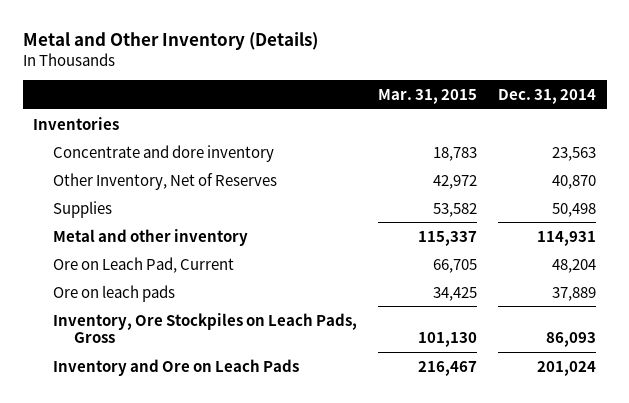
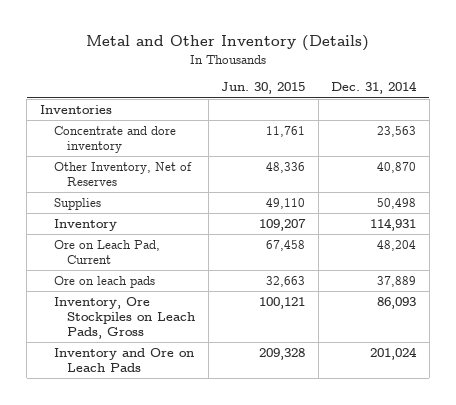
[378,88,478,104] Mar. 31, 2015 -> none
none -> [221,82,306,95] Jun. 30, 2015
[53,228,249,246] Metal and other inventory -> [53,219,117,232] Inventory

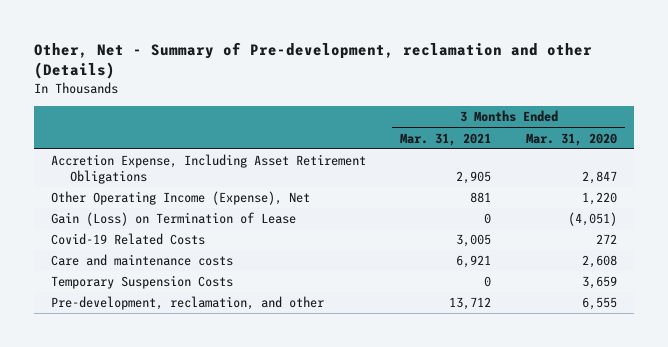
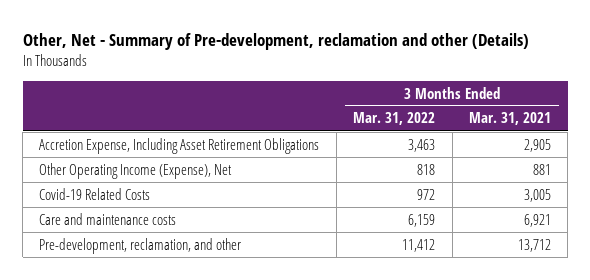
[525,132,617,146] Mar. 31, 2020 -> none
none -> [353,112,436,126] Mar. 31, 2022
[51,212,297,227] Gain (Loss) on Termination of Lease -> none
[51,275,234,290] Temporary Suspension Costs -> none

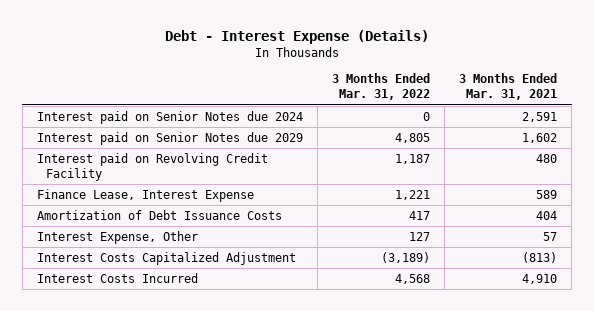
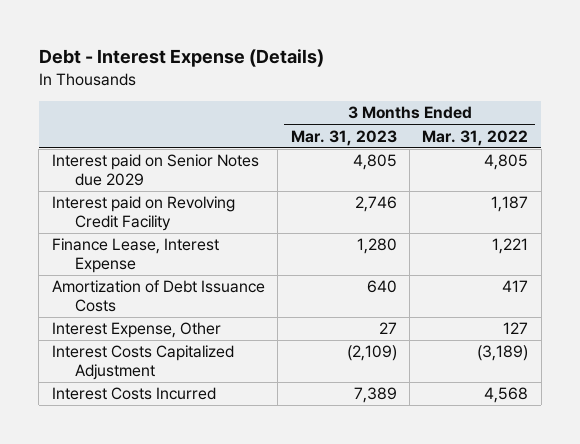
[459,73,558,101] 3 Months Ended Mar. 31, 2021 -> none
none -> [290,129,397,146] Mar. 31, 2023
[36,111,303,125] Interest paid on Senior Notes due 2024 -> none

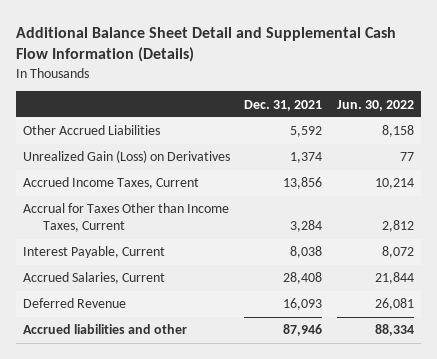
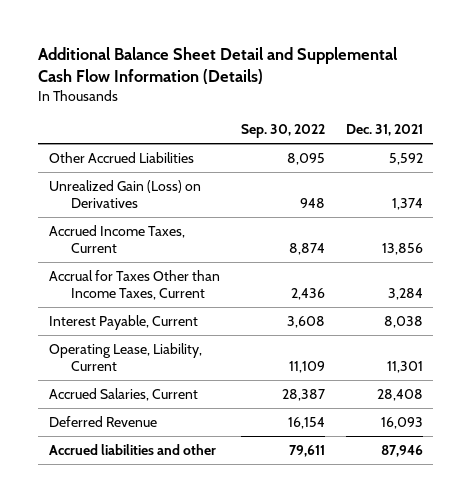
[336,99,414,111] Jun. 30, 2022 -> none
none -> [240,124,325,139] Sep. 30, 2022
none -> [48,342,202,371] Operating Lease, Liability, Current

